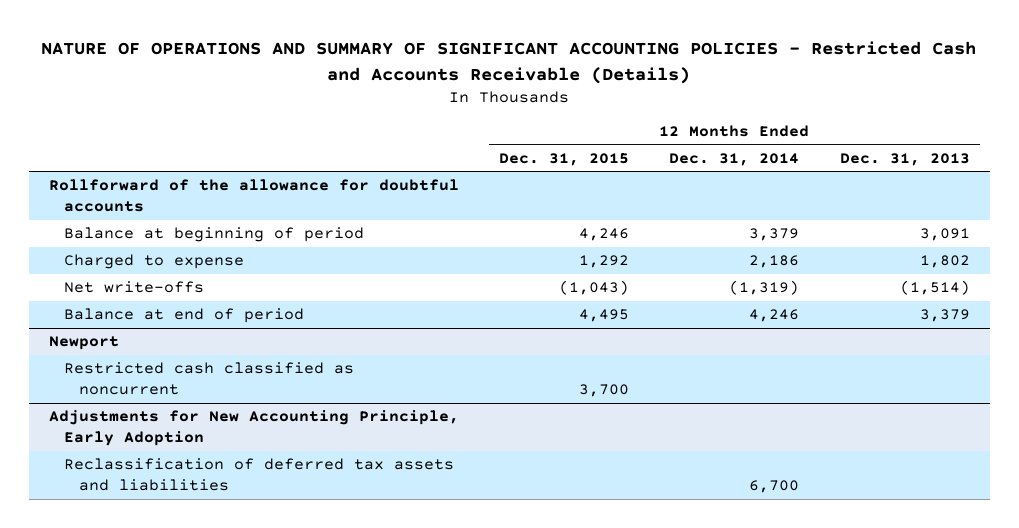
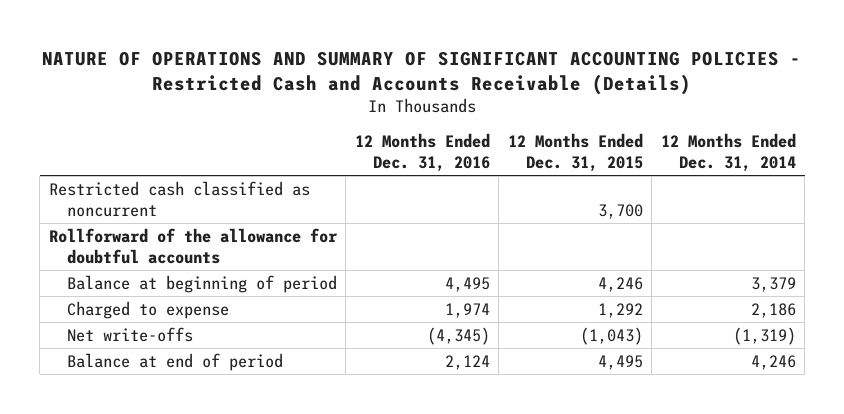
[839,152,970,166] Dec. 31, 2013 -> none
none -> [354,133,490,173] 12 Months Ended Dec. 31, 2016
none -> [48,180,310,217] Restricted cash classified as noncurrent
[48,336,119,351] Newport -> none
[64,362,355,396] Restricted cash classified as noncurrent -> none
[48,410,459,447] Adjustments for New Accounting Principle, Early Adoption -> none
[64,458,455,492] Reclassification of deferred tax assets and liabilities -> none

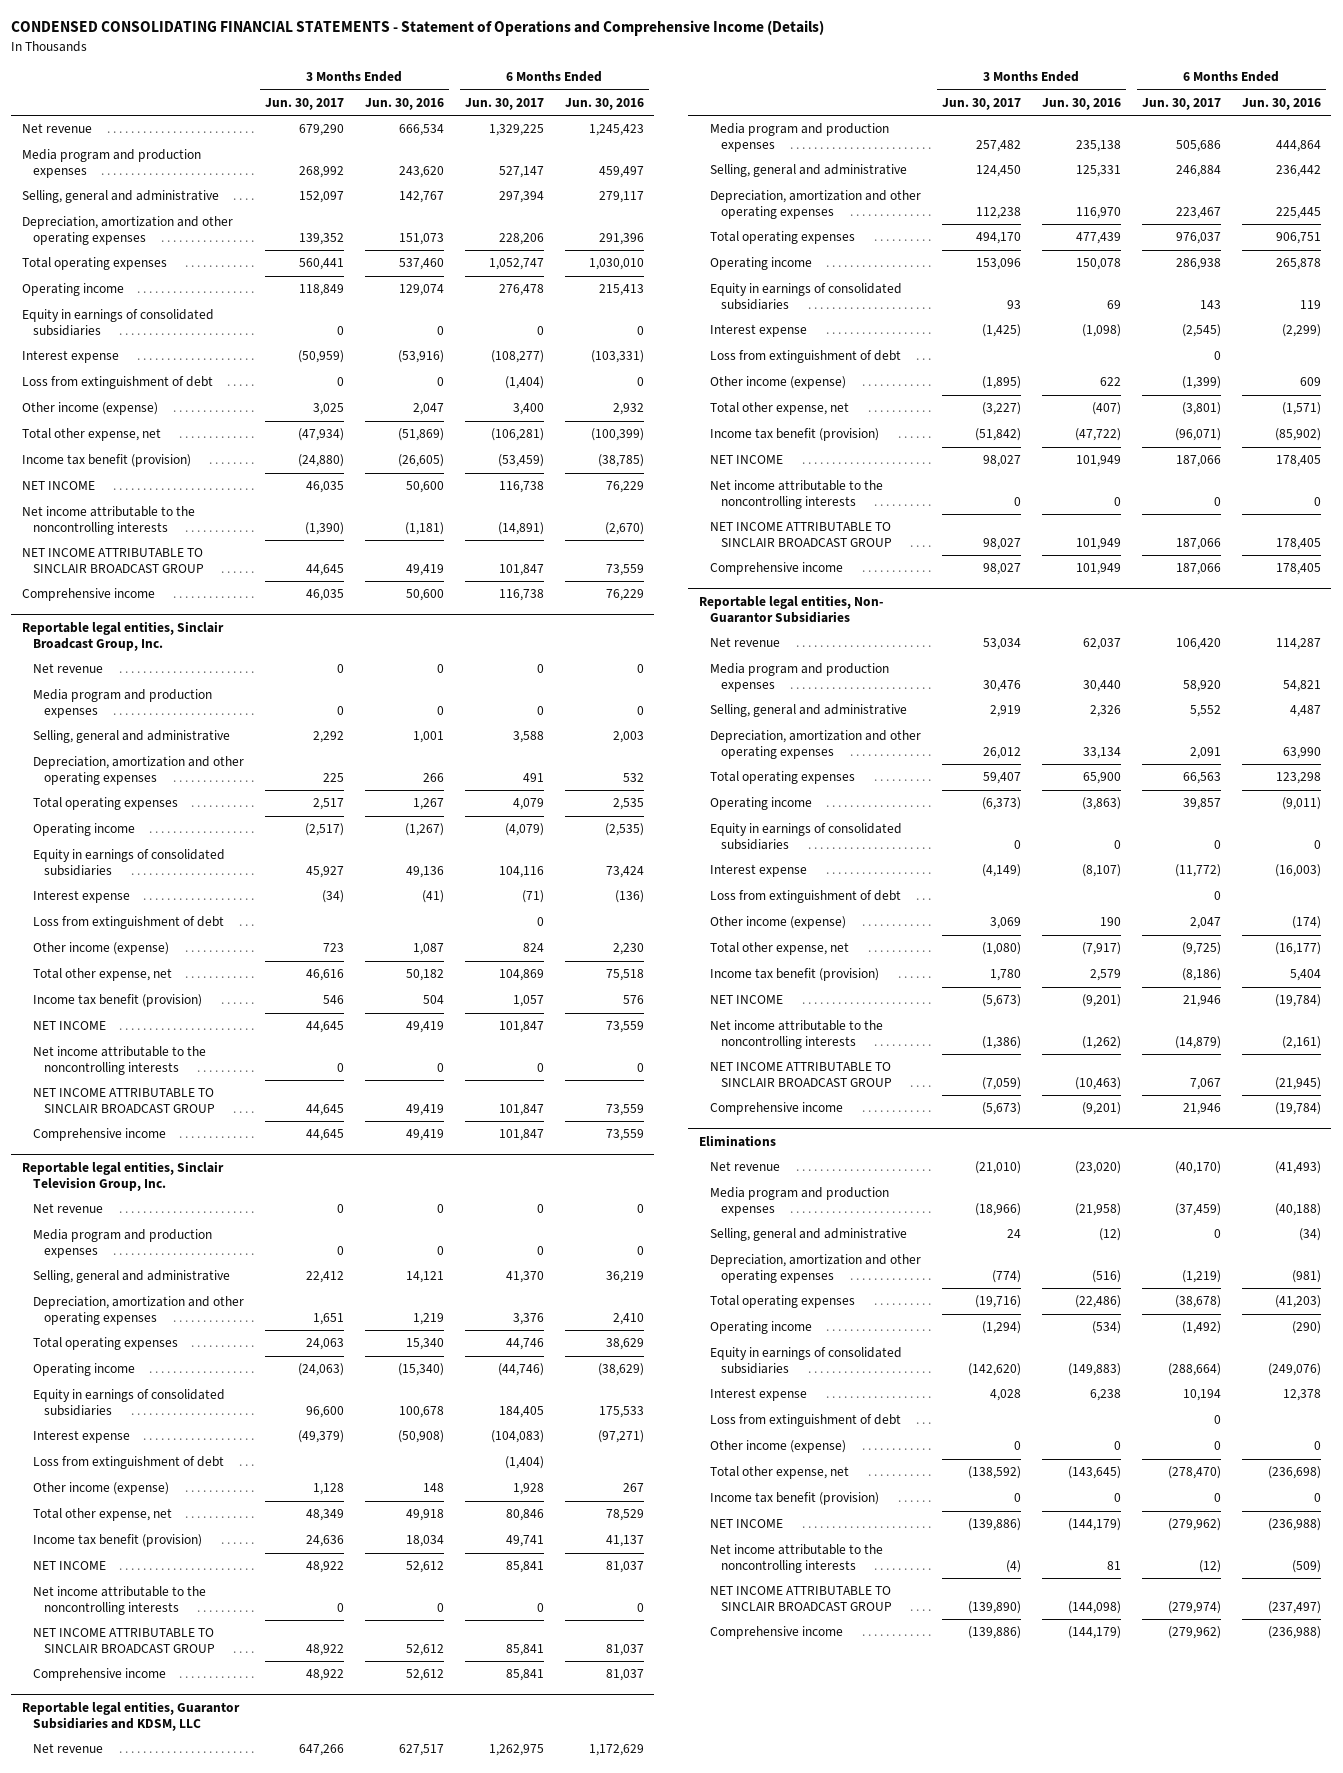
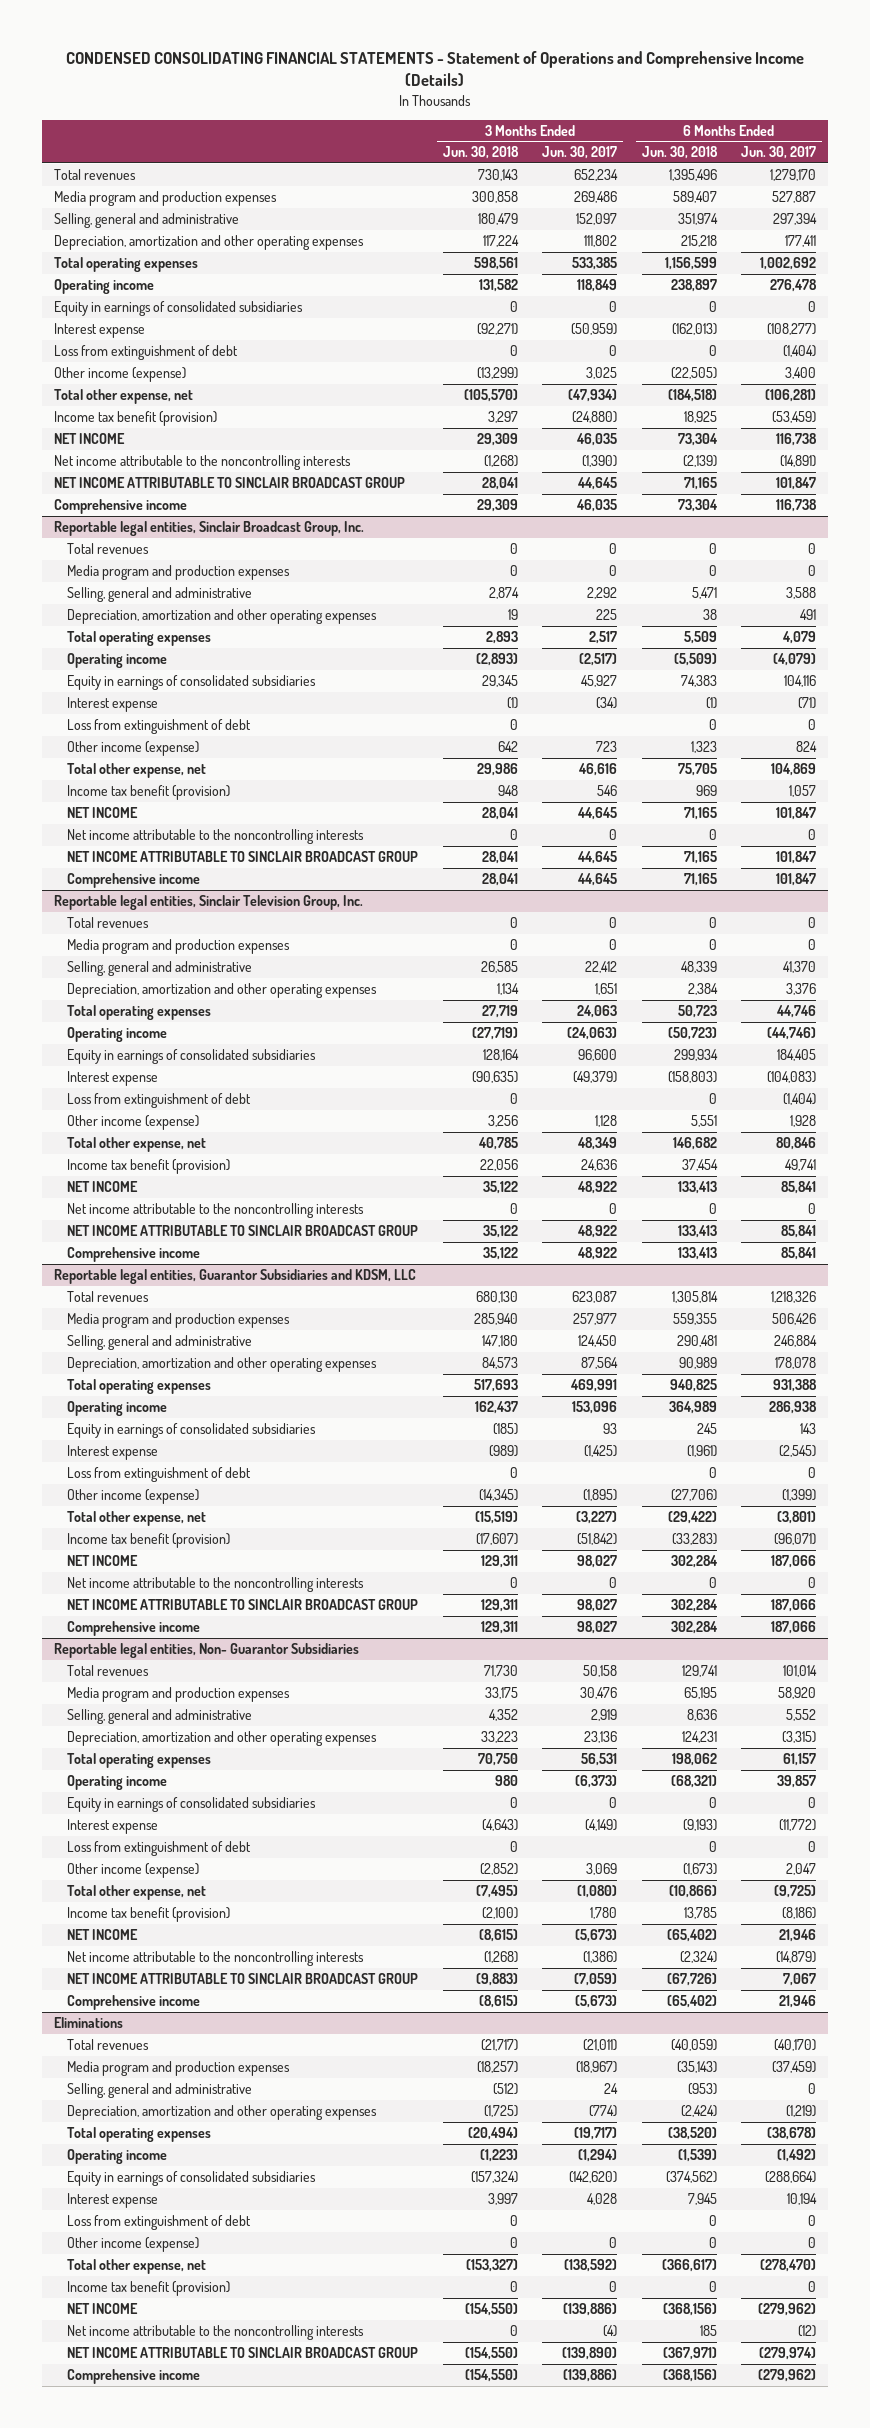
[364,98,444,111] Jun. 30, 2016 -> none
[564,98,644,111] Jun. 30, 2016 -> none
none -> [442,146,519,160] Jun. 30, 2018
none -> [641,146,718,160] Jun. 30, 2018
[21,123,92,134] Net revenue -> none
none -> [54,168,137,180] Total revenues
[298,165,344,178] 268,992 -> [574,190,618,203] 269,486
[498,165,544,178] 527,147 -> [772,190,817,203] 527,887
[298,232,344,245] 139,352 -> [584,234,618,247] 111,802
[498,232,544,245] 228,206 -> [785,234,817,247] 177,411
[298,258,344,271] 560,441 -> [572,256,618,270] 533,385
[488,258,544,271] 1,052,747 -> [760,256,817,270] 1,002,692
[32,663,103,674] Net revenue -> [67,542,150,554] Total revenues
[32,1203,103,1214] Net revenue -> [67,916,150,928] Total revenues
[32,1743,103,1754] Net revenue -> none
none -> [67,1290,150,1302] Total revenues
[975,139,1021,152] 257,482 -> [573,1312,618,1325] 257,977
[1175,139,1221,152] 505,686 -> [772,1312,817,1325] 506,426
[975,206,1021,219] 112,238 -> [581,1356,619,1369] 87,564
[1175,206,1221,219] 223,467 -> [775,1356,817,1369] 178,078
[975,232,1021,245] 494,170 -> [570,1378,618,1392] 469,991
[1175,232,1221,245] 976,037 -> [773,1378,818,1392] 931,388
[709,637,780,648] Net revenue -> none
none -> [67,1664,150,1676] Total revenues
[982,746,1021,759] 26,012 -> [584,1730,618,1743] 23,136
[1189,746,1221,759] 2,091 -> [782,1730,817,1743] (3,315)
[982,772,1021,785] 59,407 -> [581,1752,618,1766] 56,531
[1182,772,1221,785] 66,563 -> [783,1752,817,1766] 61,157
[709,1161,780,1172] Net revenue -> none
none -> [67,2038,150,2050] Total revenues
[974,1202,1021,1216] (18,966) -> [576,2060,618,2073] (18,967)
[974,1295,1021,1309] (19,716) -> [574,2126,618,2140] (19,717)

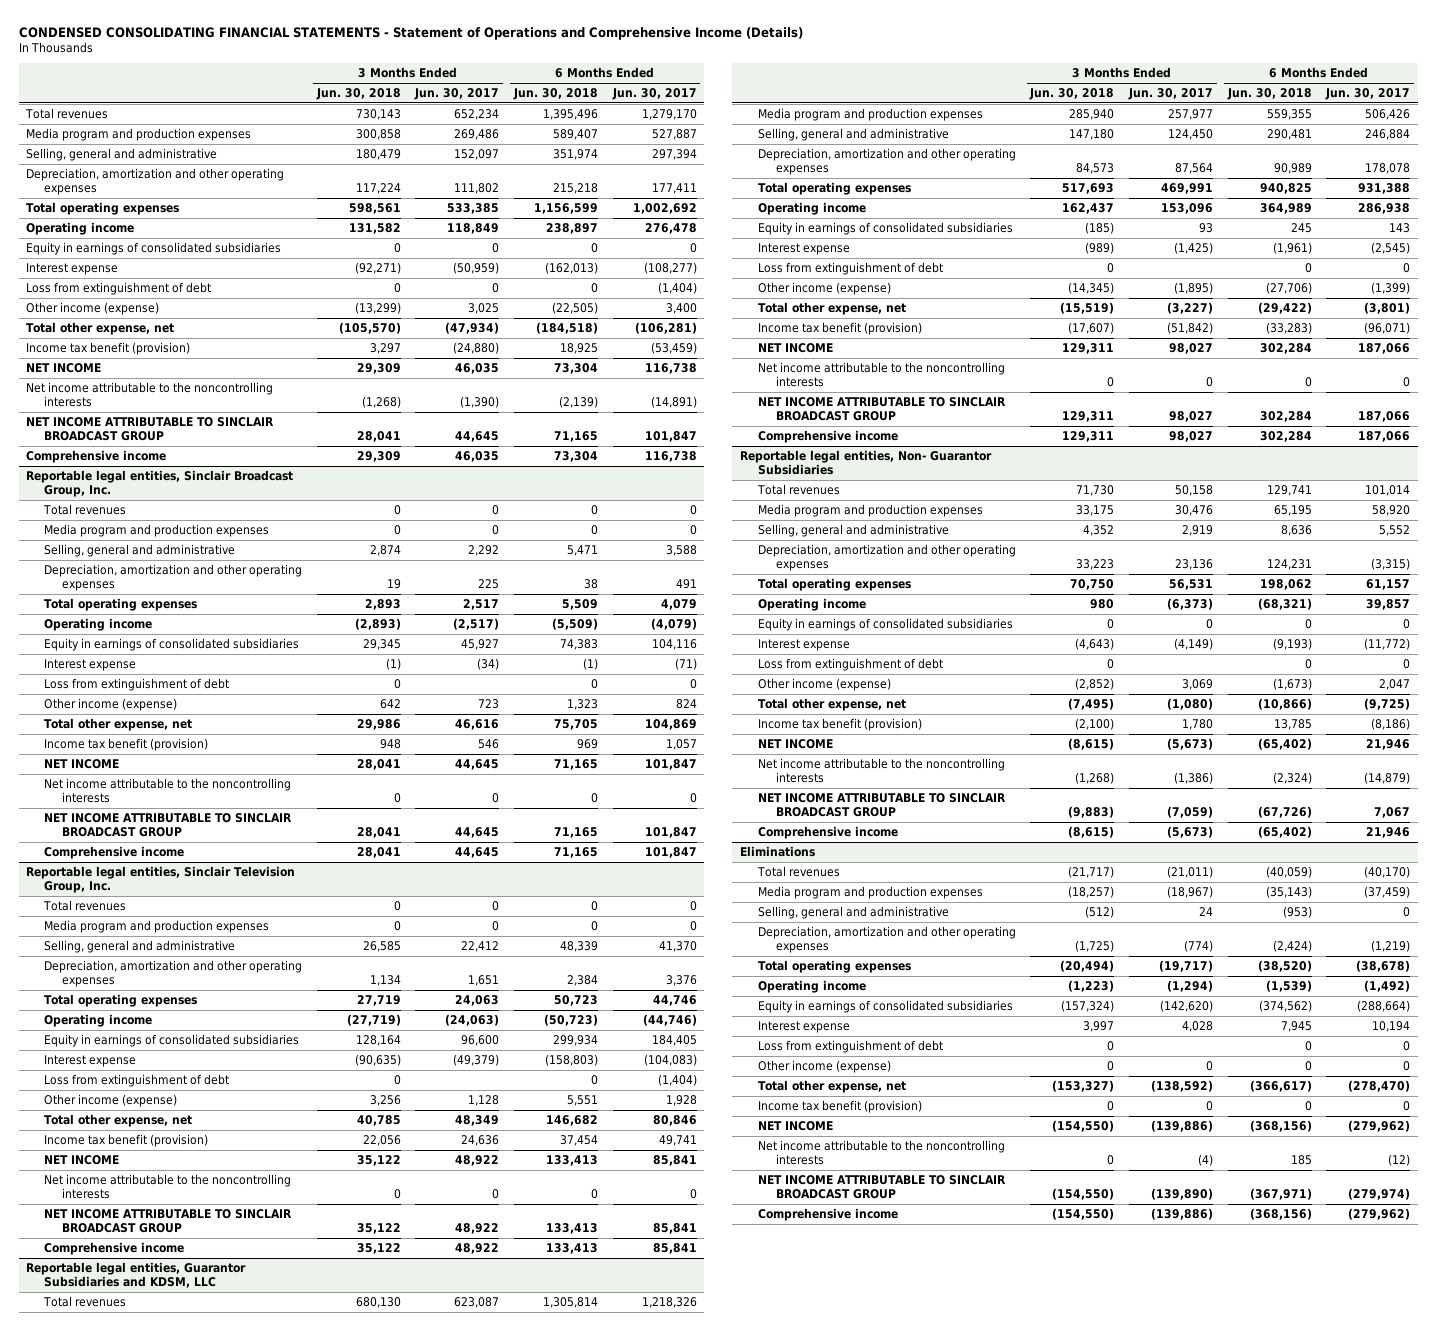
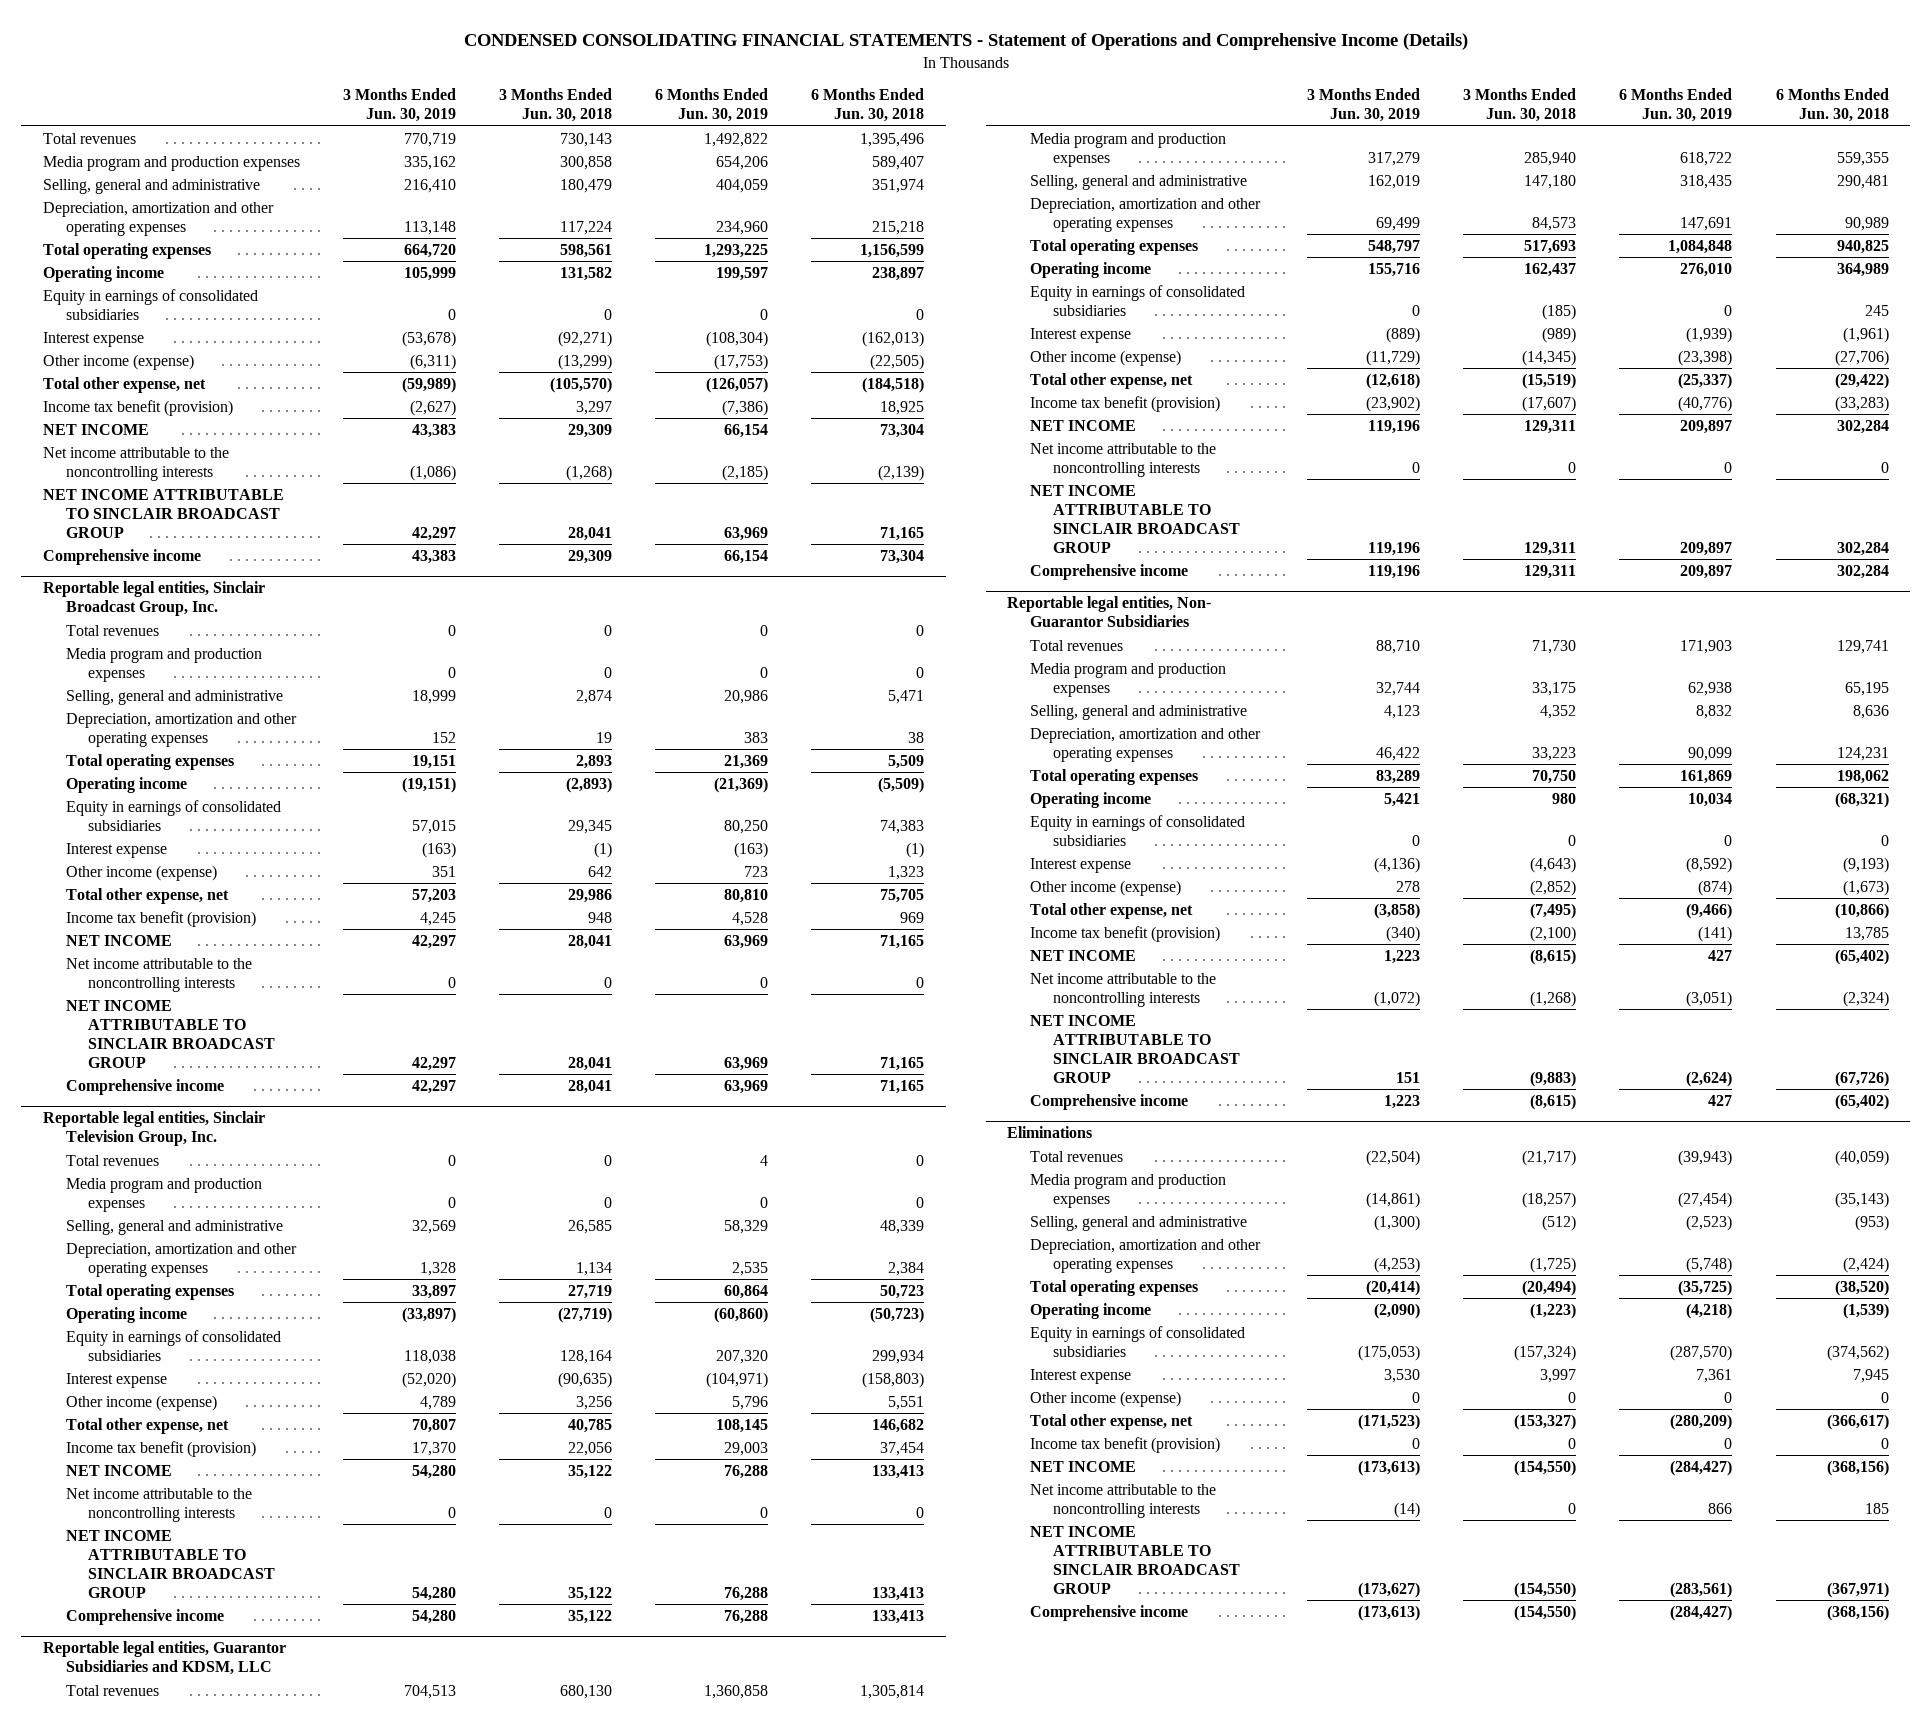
[414,88,500,101] Jun. 30, 2017 -> none
[611,88,697,101] Jun. 30, 2017 -> none
none -> [342,88,456,123] 3 Months Ended Jun. 30, 2019
none -> [655,88,769,123] 6 Months Ended Jun. 30, 2019
[26,282,212,296] Loss from extinguishment of debt -> none
[44,678,230,692] Loss from extinguishment of debt -> none
[44,1074,230,1088] Loss from extinguishment of debt -> none
[757,262,943,276] Loss from extinguishment of debt -> none
[757,658,943,672] Loss from extinguishment of debt -> none
[757,1040,943,1054] Loss from extinguishment of debt -> none

